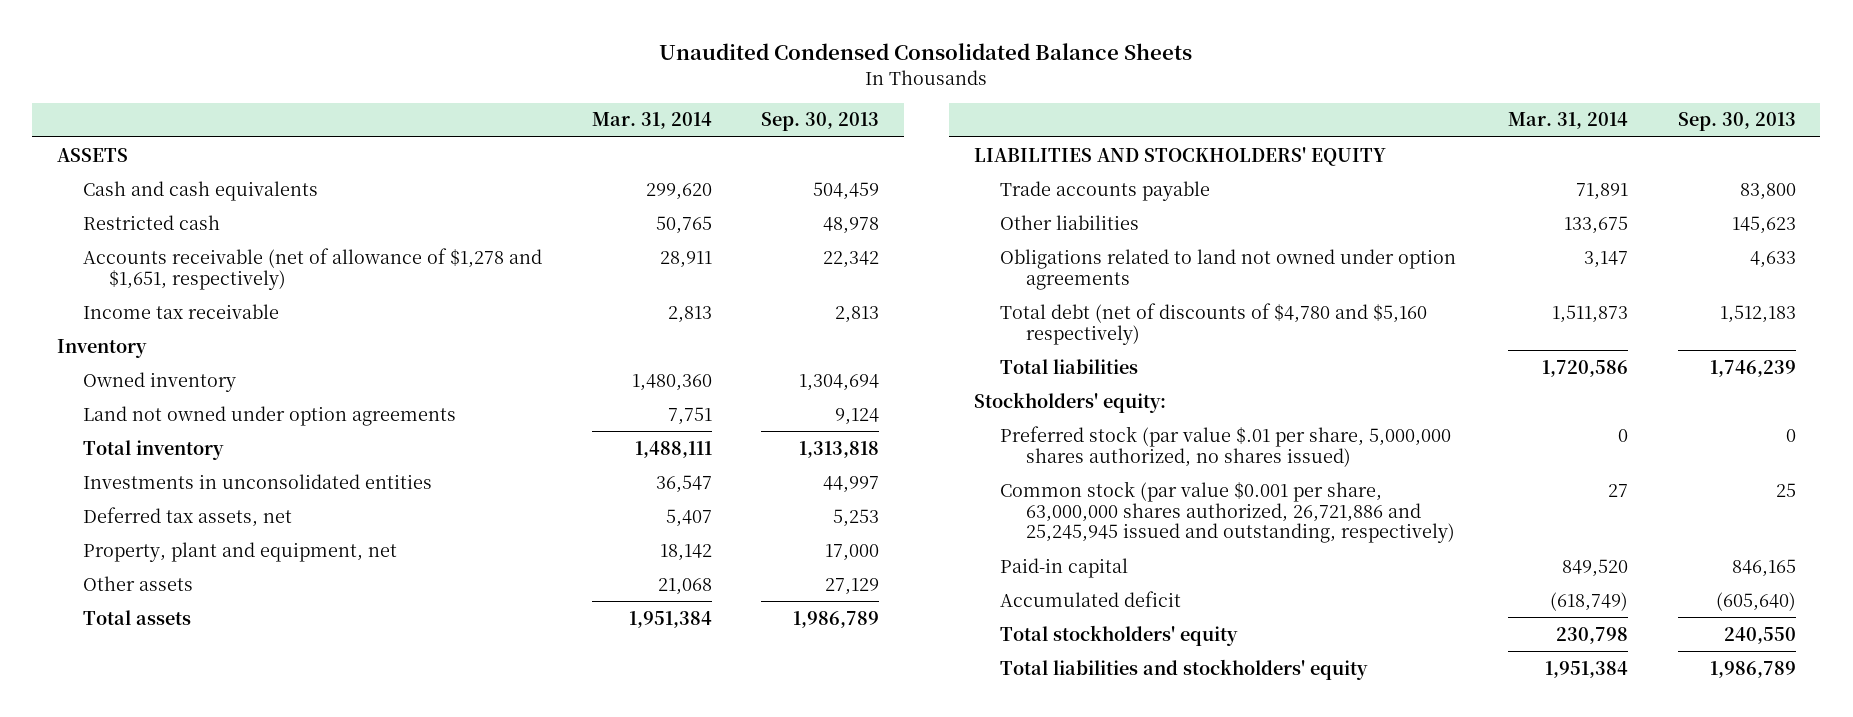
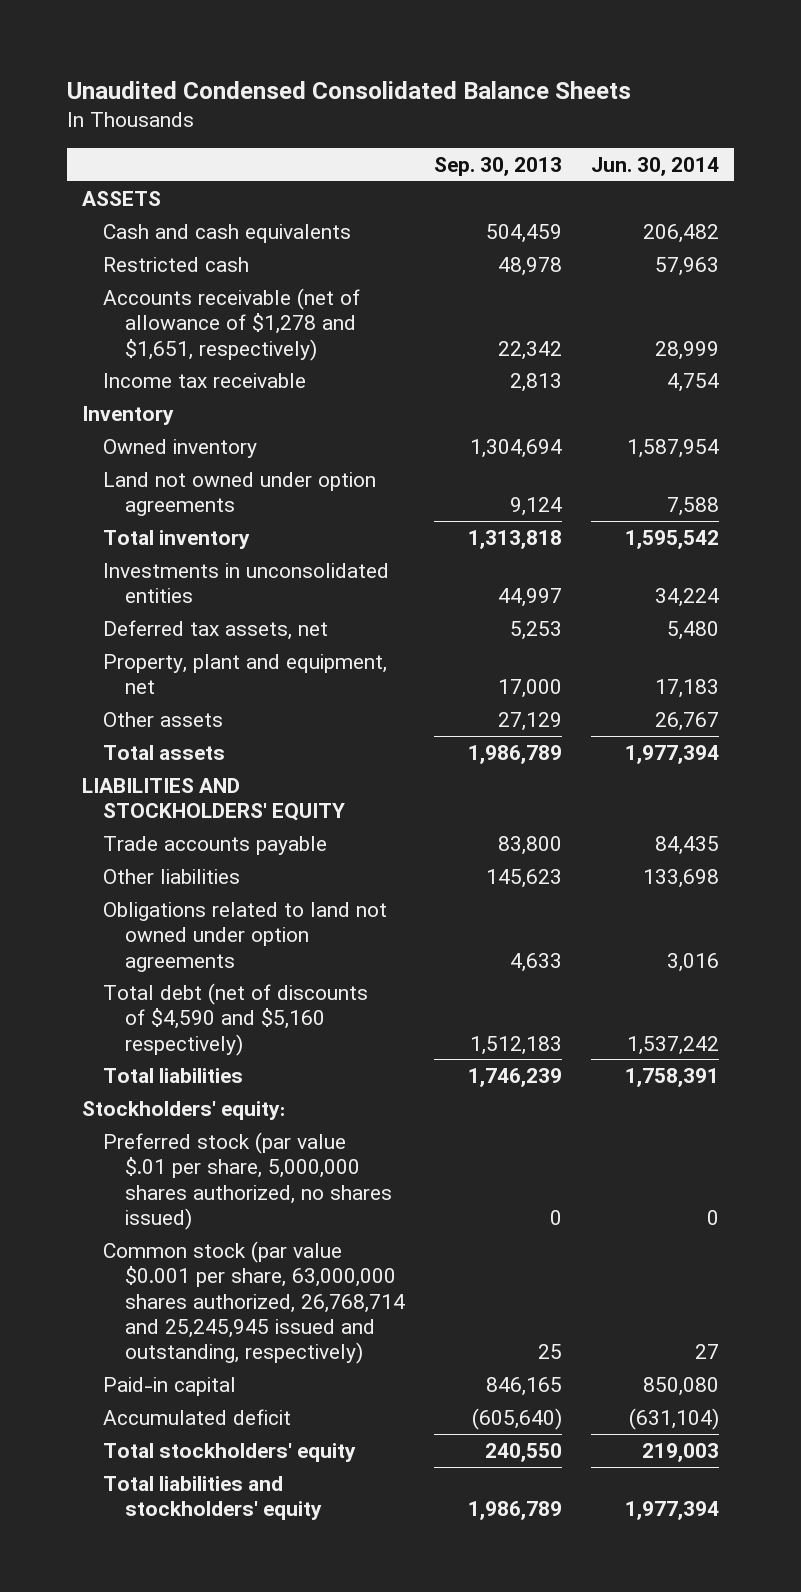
[591,112,712,130] Mar. 31, 2014 -> none
none -> [591,156,720,176] Jun. 30, 2014
[999,302,1427,345] Total debt (net of discounts of $4,780 and $5,160 respectively) -> [103,982,369,1056] Total debt (net of discounts of $4,590 and $5,160 respectively)
[999,480,1455,544] Common stock (par value $0.001 per share, 63,000,000 shares authorized, 26,721,886 and 25,245,945 issued and outstanding, respectively) -> [103,1240,405,1365] Common stock (par value $0.001 per share, 63,000,000 shares authorized, 26,768,714 and 25,245,945 issued and outstanding, respectively)

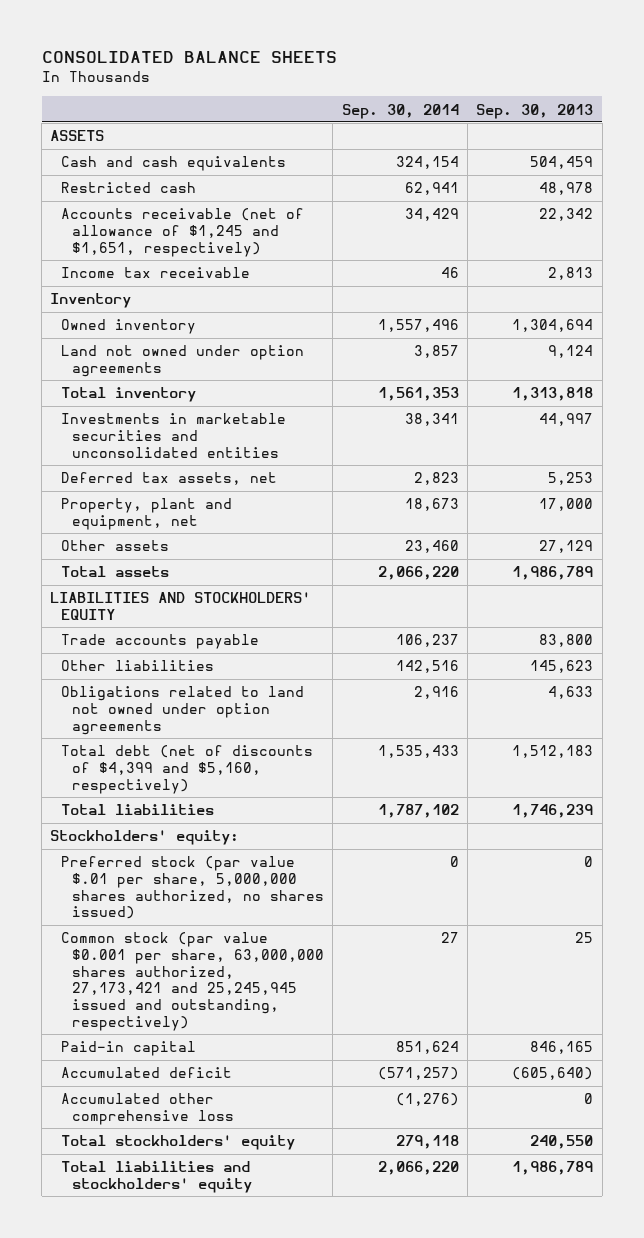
[67,81,632,100] Unaudited Condensed Consolidated Balance Sheets -> [41,51,337,64] CONSOLIDATED BALANCE SHEETS
[591,156,720,176] Jun. 30, 2014 -> none
none -> [341,103,459,119] Sep. 30, 2014
[103,287,361,361] Accounts receivable (net of allowance of $1,278 and $1,651, respectively) -> [61,208,305,257] Accounts receivable (net of allowance of $1,245 and $1,651, respectively)
[103,562,390,604] Investments in unconsolidated entities -> [61,413,287,458] Investments in marketable securities and unconsolidated entities
[103,982,369,1056] Total debt (net of discounts of $4,590 and $5,160 respectively) -> [61,745,314,794] Total debt (net of discounts of $4,399 and $5,160, respectively)
[103,1240,405,1365] Common stock (par value $0.001 per share, 63,000,000 shares authorized, 26,768,714 and 25,245,945 issued and outstanding, respectively) -> [61,932,324,1031] Common stock (par value $0.001 per share, 63,000,000 shares authorized, 27,173,421 and 25,245,945 issued and outstanding, respectively)
none -> [61,1093,234,1125] Accumulated other comprehensive loss

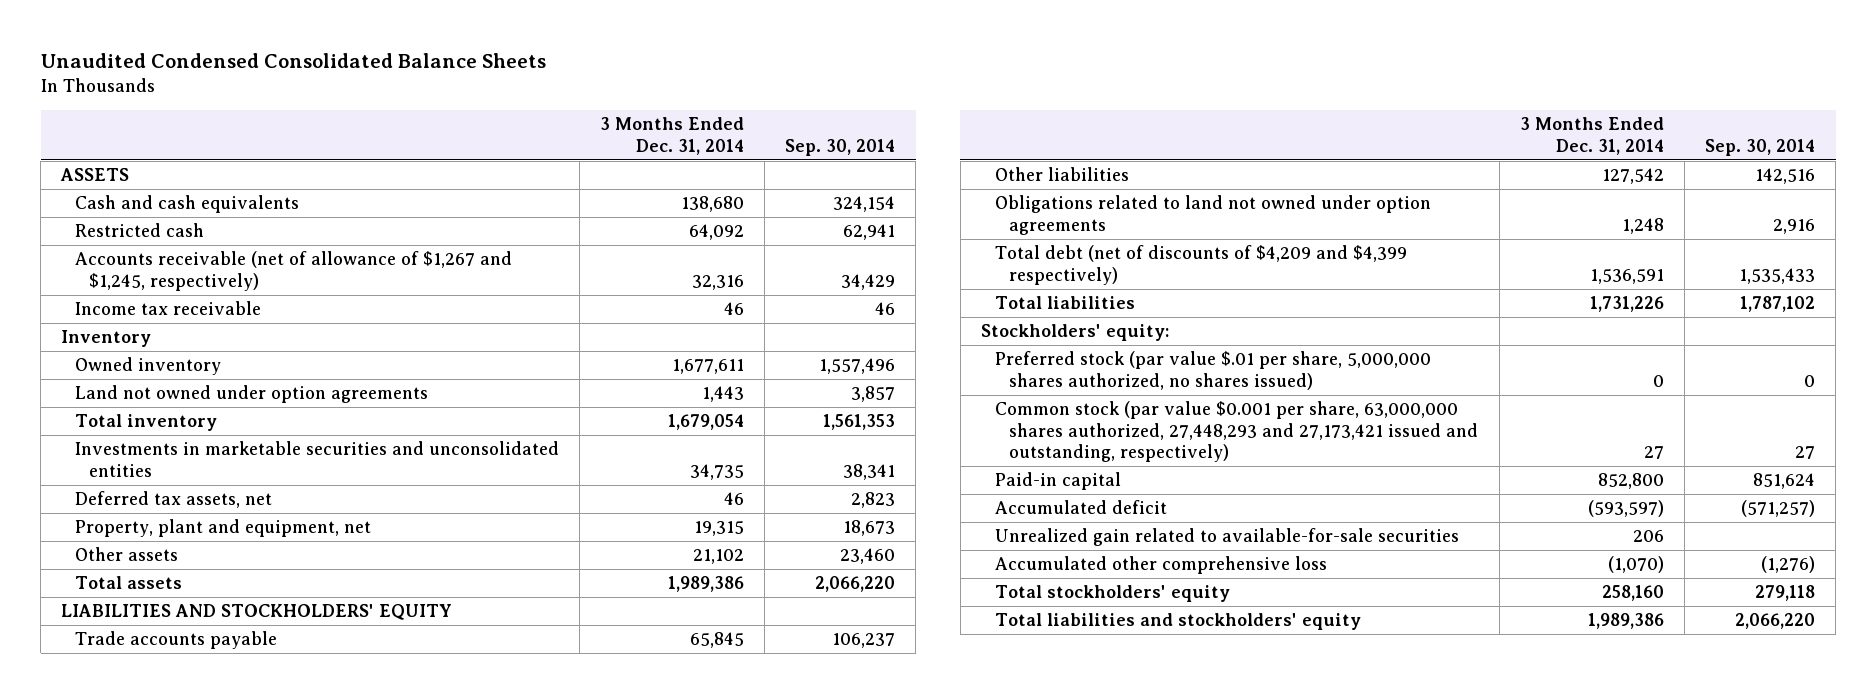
[41,51,337,64] CONSOLIDATED BALANCE SHEETS -> [40,53,546,69] Unaudited Condensed Consolidated Balance Sheets
[476,103,594,119] Sep. 30, 2013 -> none
none -> [600,117,745,155] 3 Months Ended Dec. 31, 2014
[61,208,305,257] Accounts receivable (net of allowance of $1,245 and $1,651, respectively) -> [75,251,513,291] Accounts receivable (net of allowance of $1,267 and $1,245, respectively)
[61,745,314,794] Total debt (net of discounts of $4,399 and $5,160, respectively) -> [995,245,1408,285] Total debt (net of discounts of $4,209 and $4,399 respectively)
[61,932,324,1031] Common stock (par value $0.001 per share, 63,000,000 shares authorized, 27,173,421 and 25,245,945 issued and outstanding, respectively) -> [995,401,1479,463] Common stock (par value $0.001 per share, 63,000,000 shares authorized, 27,448,293 and 27,173,421 issued and outstanding, respectively)
none -> [995,528,1460,547] Unrealized gain related to available-for-sale securities

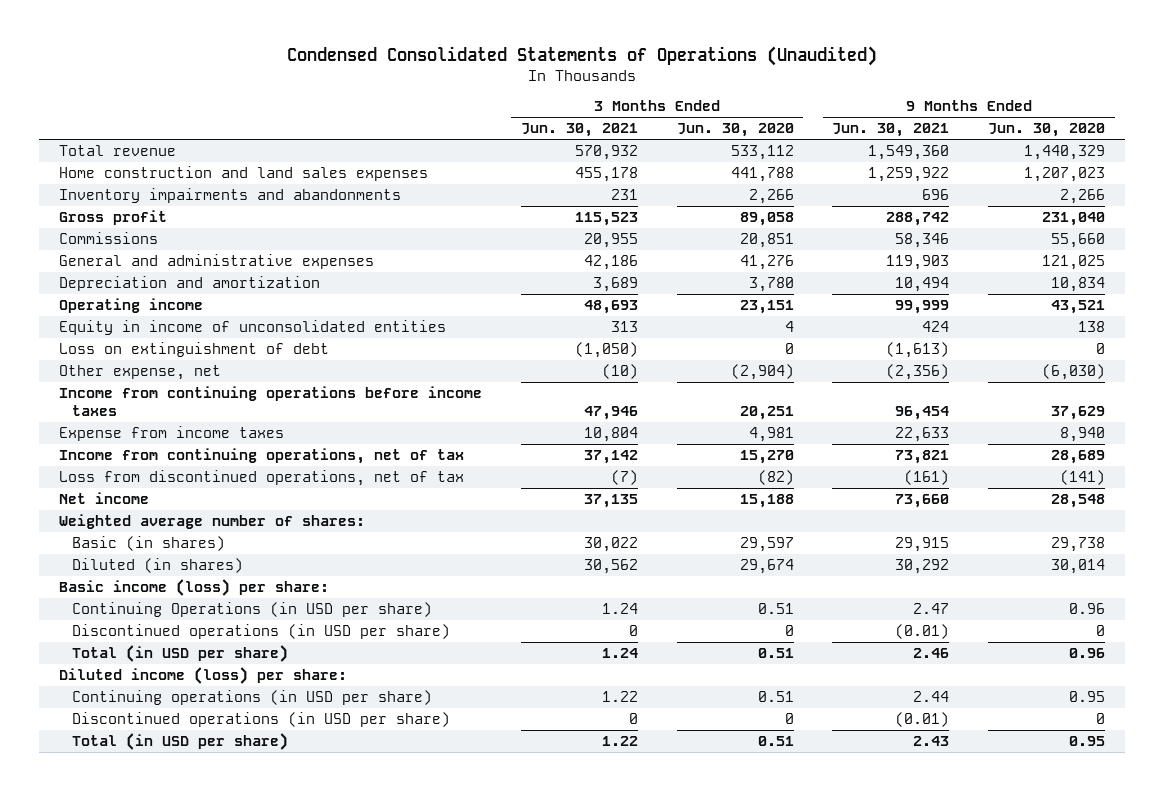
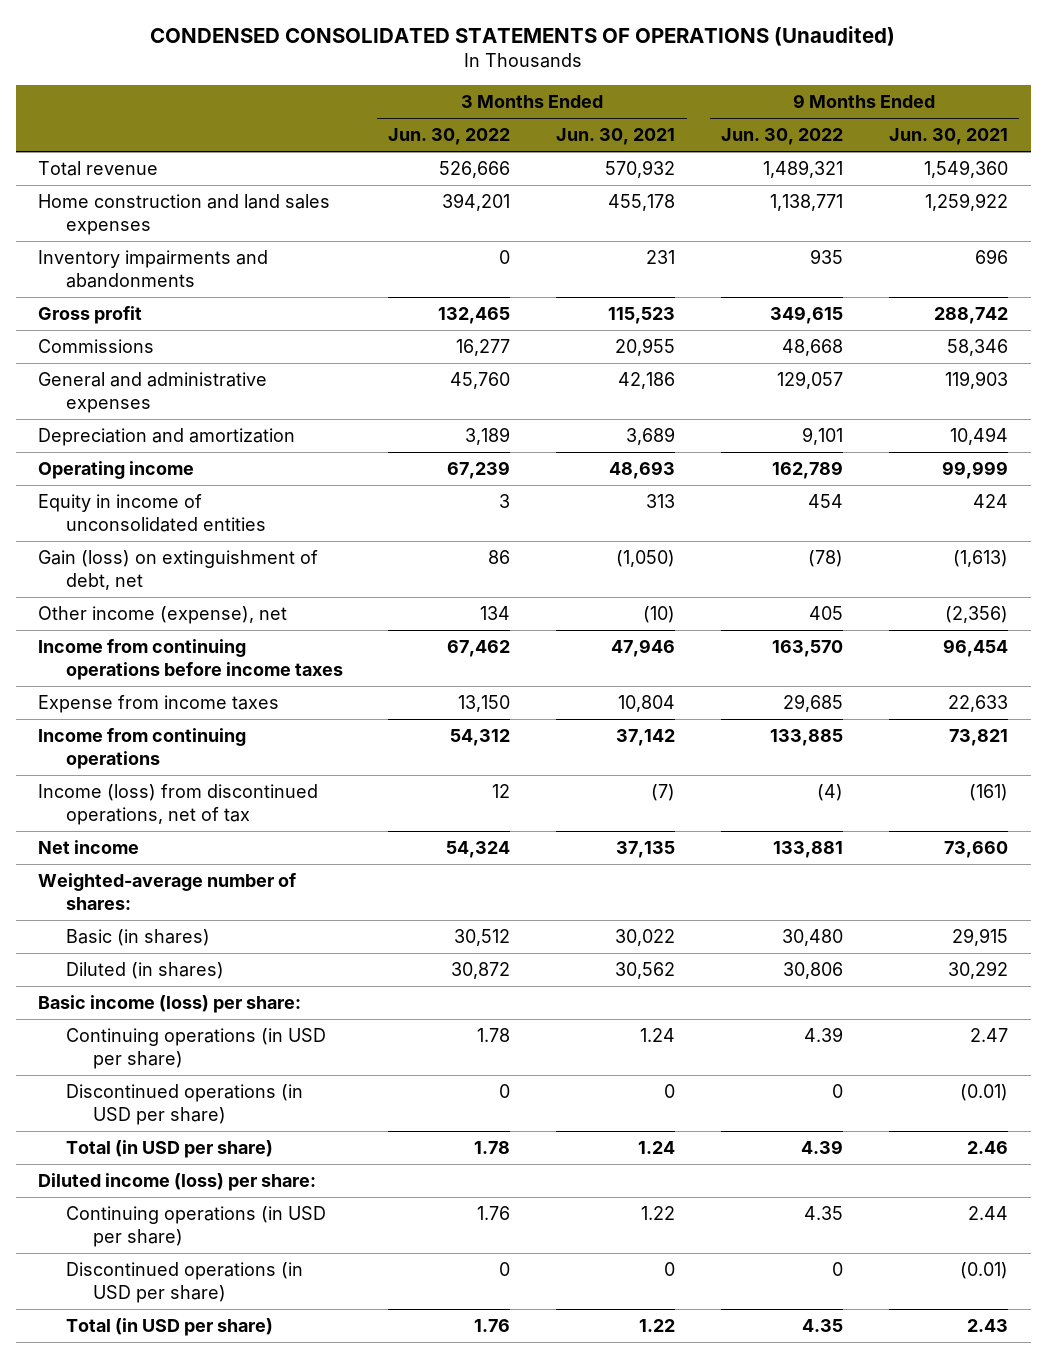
[287,46,878,67] Condensed Consolidated Statements of Operations (Unaudited) -> [150,26,896,47] CONDENSED CONSOLIDATED STATEMENTS OF OPERATIONS (Unaudited)
[676,123,794,138] Jun. 30, 2020 -> none
[988,123,1106,138] Jun. 30, 2020 -> none
none -> [388,128,511,146] Jun. 30, 2022
none -> [721,128,844,146] Jun. 30, 2022
[58,342,329,358] Loss on extinguishment of debt -> [38,550,319,590] Gain (loss) on extinguishment of debt, net
[58,365,221,381] Other expense, net -> [38,606,288,625] Other income (expense), net
[58,448,464,465] Income from continuing operations, net of tax -> [38,728,247,769] Income from continuing operations
[58,470,464,487] Loss from discontinued operations, net of tax -> [38,784,319,825] Income (loss) from discontinued operations, net of tax
[58,514,365,530] Weighted average number of shares: -> [38,873,297,910] Weighted-average number of shares:
[71,602,432,618] Continuing Operations (in USD per share) -> [65,1028,326,1069] Continuing operations (in USD per share)

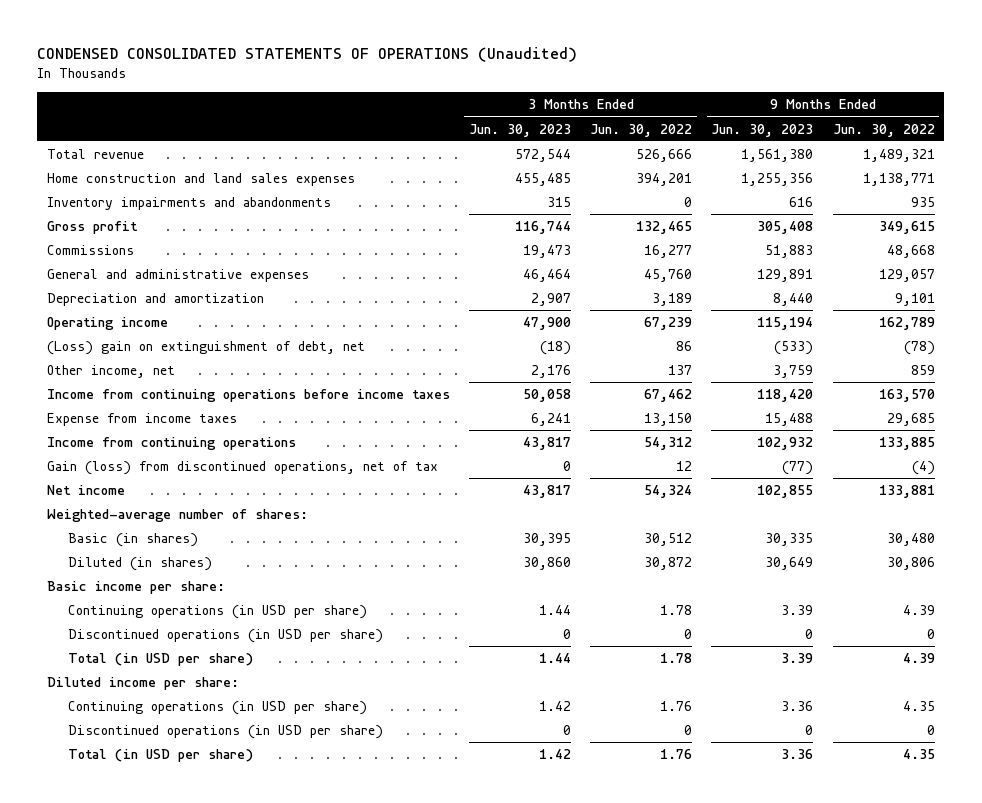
[556,128,676,146] Jun. 30, 2021 -> none
[888,128,1008,146] Jun. 30, 2021 -> none
none -> [469,123,572,137] Jun. 30, 2023
none -> [711,123,814,137] Jun. 30, 2023
[38,494,266,532] Equity in income of unconsolidated entities -> none
[38,550,319,590] Gain (loss) on extinguishment of debt, net -> [46,341,365,356] (Loss) gain on extinguishment of debt, net
[38,606,288,625] Other income (expense), net -> [46,365,175,379] Other income, net
[480,606,511,621] 134 -> [668,365,693,376] 137
[809,606,844,621] 405 -> [910,365,935,376] 859
[38,784,319,825] Income (loss) from discontinued operations, net of tax -> [46,461,438,476] Gain (loss) from discontinued operations, net of tax
[38,995,302,1014] Basic income (loss) per share: -> [46,581,225,595] Basic income per share:
[38,1173,317,1192] Diluted income (loss) per share: -> [46,677,239,691] Diluted income per share:

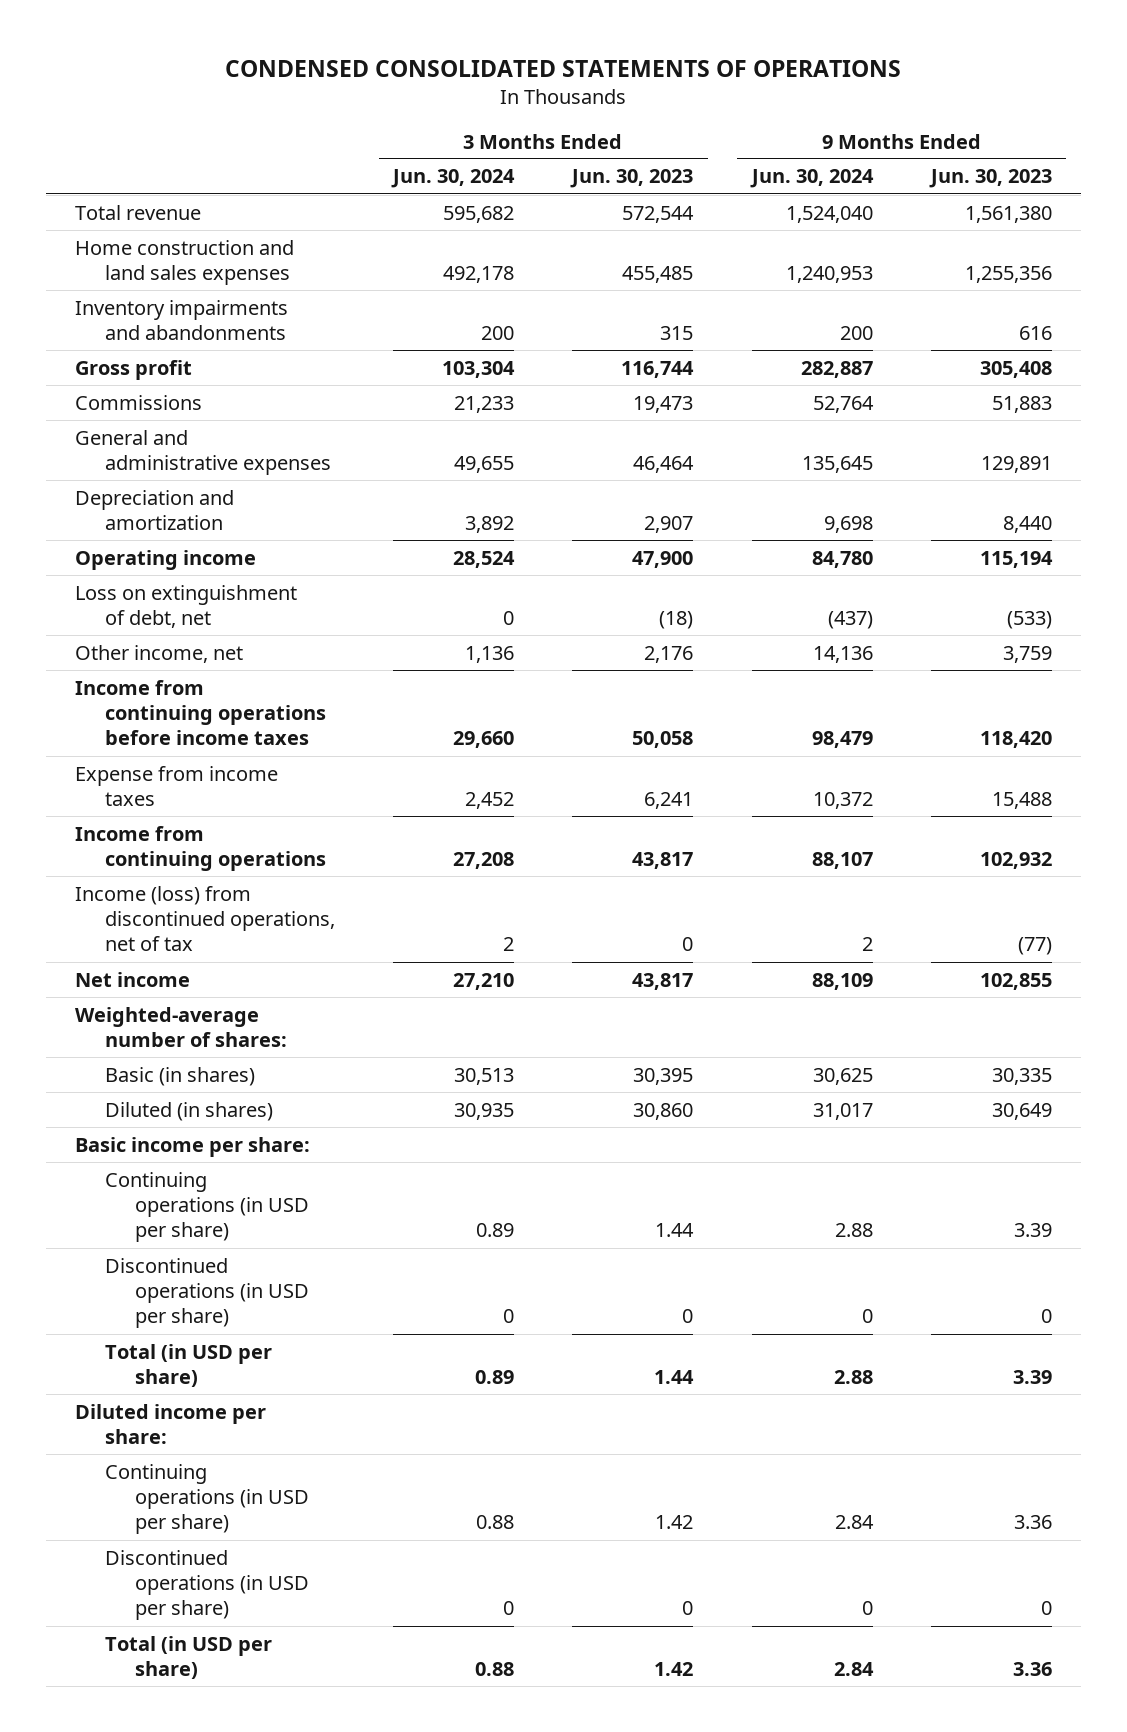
[37,47,578,63] CONDENSED CONSOLIDATED STATEMENTS OF OPERATIONS (Unaudited) -> [225,59,902,77] CONDENSED CONSOLIDATED STATEMENTS OF OPERATIONS
[590,123,693,137] Jun. 30, 2022 -> none
[832,123,935,137] Jun. 30, 2022 -> none
none -> [391,169,516,189] Jun. 30, 2024
none -> [749,169,874,189] Jun. 30, 2024
[46,341,365,356] (Loss) gain on extinguishment of debt, net -> [74,584,297,629] Loss on extinguishment of debt, net
[46,461,438,476] Gain (loss) from discontinued operations, net of tax -> [74,885,336,952] Income (loss) from discontinued operations, net of tax

